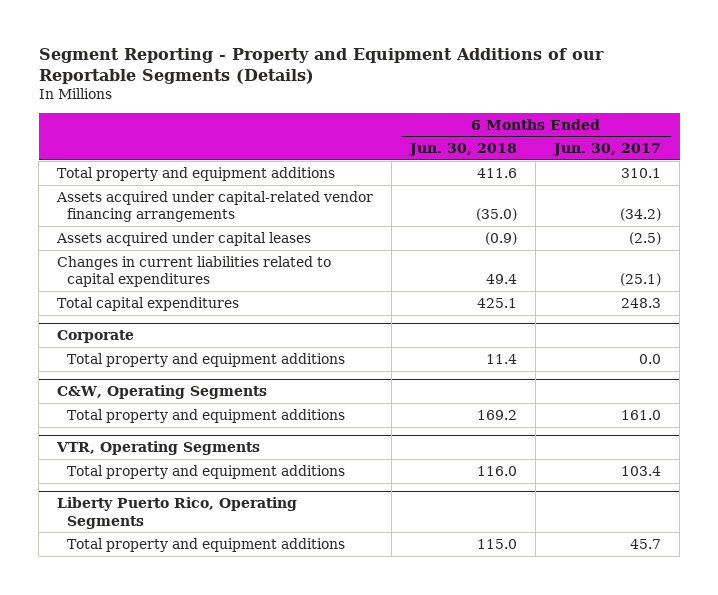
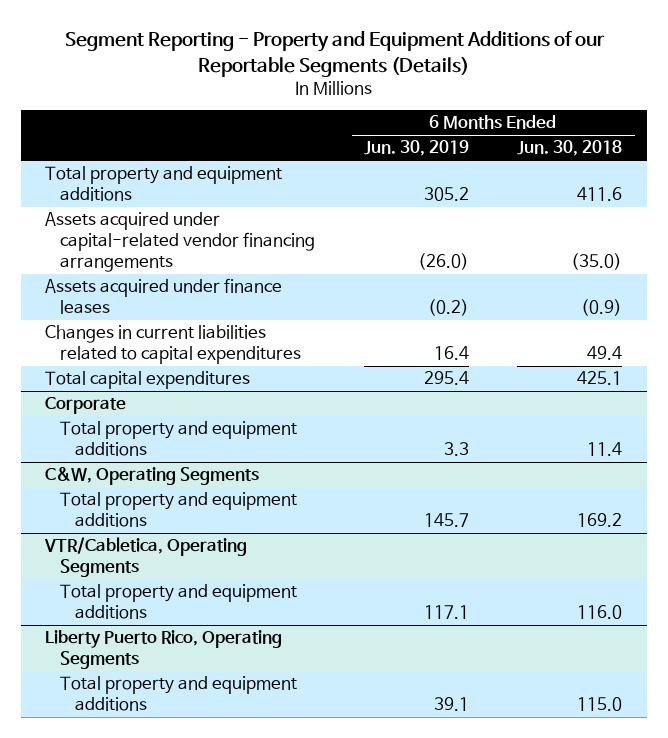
[552,143,662,157] Jun. 30, 2017 -> none
none -> [363,140,469,157] Jun. 30, 2019
[56,231,312,246] Assets acquired under capital leases -> [45,278,283,315] Assets acquired under finance leases
[56,441,261,456] VTR, Operating Segments -> [44,537,248,578] VTR/Cabletica, Operating Segments

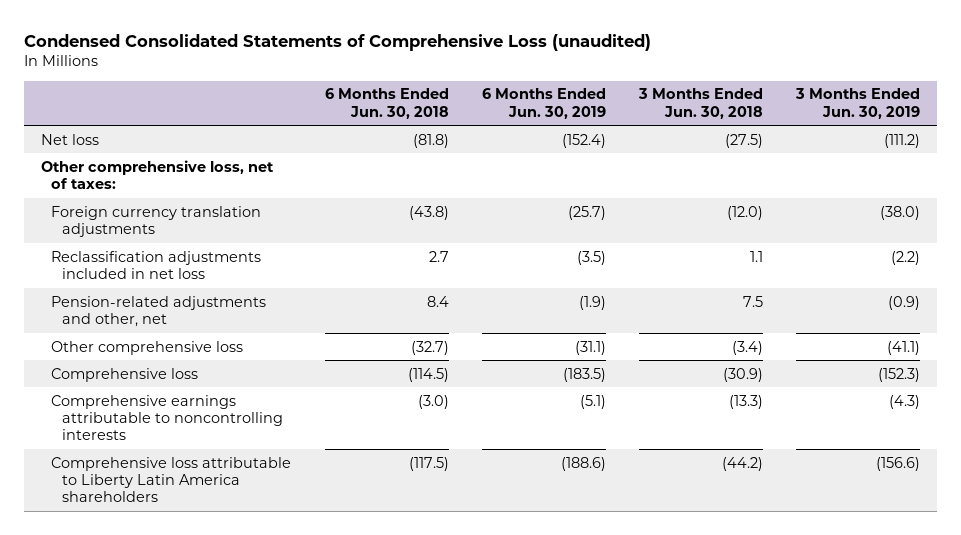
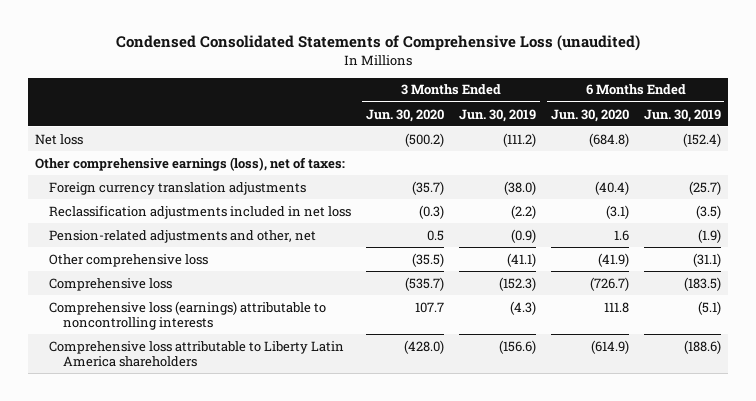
[324,88,449,119] 6 Months Ended Jun. 30, 2018 -> none
[637,88,763,119] 3 Months Ended Jun. 30, 2018 -> none
none -> [365,108,444,122] Jun. 30, 2020
none -> [550,108,629,122] Jun. 30, 2020
[40,159,274,189] Other comprehensive loss, net of taxes: -> [35,156,346,171] Other comprehensive earnings (loss), net of taxes:
[51,394,283,441] Comprehensive earnings attributable to noncontrolling interests -> [49,300,327,330] Comprehensive loss (earnings) attributable to noncontrolling interests

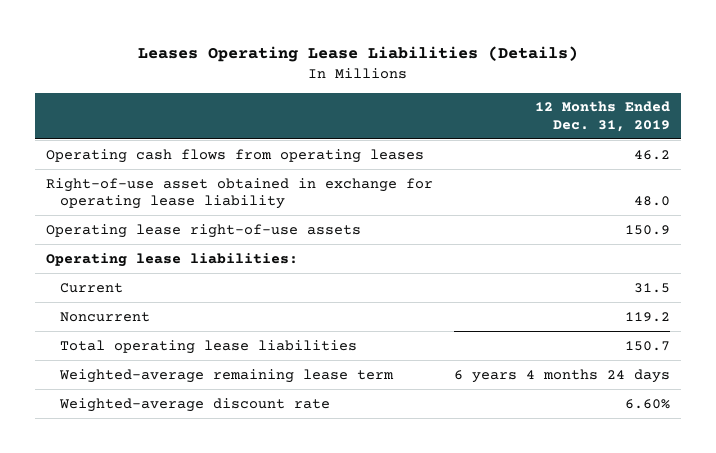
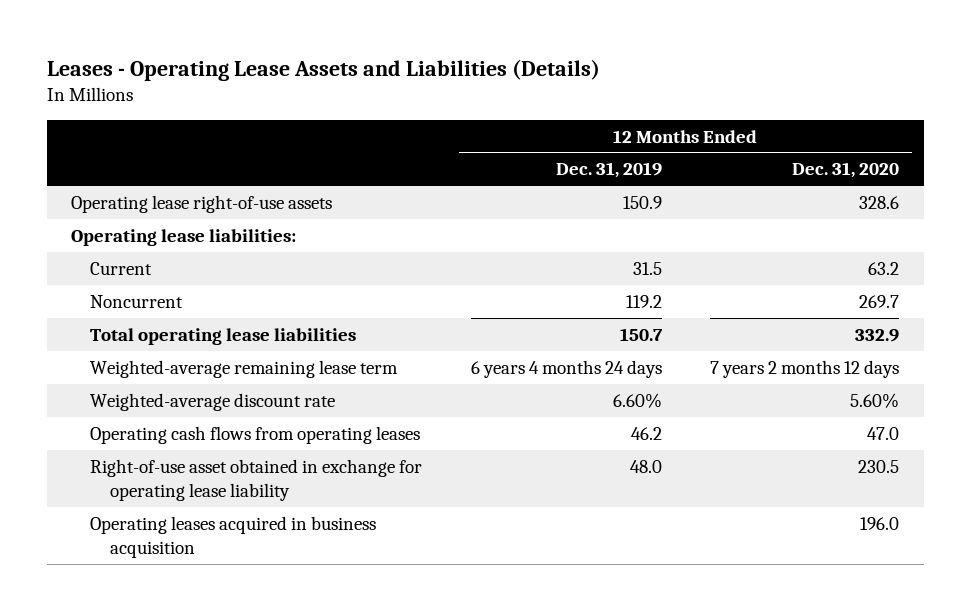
[137,46,578,63] Leases Operating Lease Liabilities (Details) -> [46,58,600,81] Leases - Operating Lease Assets and Liabilities (Details)
none -> [792,162,900,179] Dec. 31, 2020
[45,148,424,163] Operating cash flows from operating leases -> [90,425,421,444] Operating cash flows from operating leases
[45,177,433,209] Right-of-use asset obtained in exchange for operating lease liability -> [90,458,423,502] Right-of-use asset obtained in exchange for operating lease liability
none -> [90,515,377,559] Operating leases acquired in business acquisition

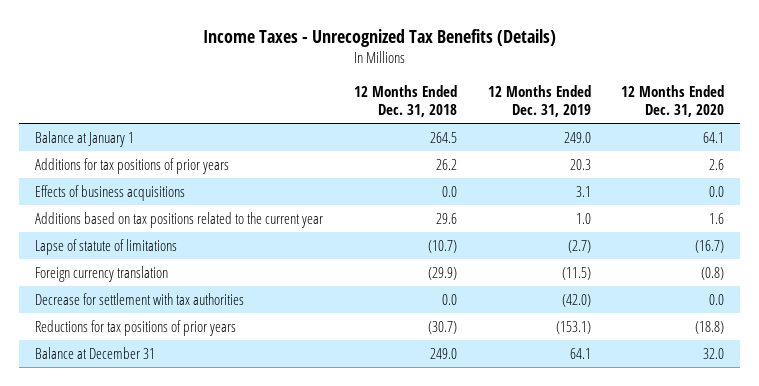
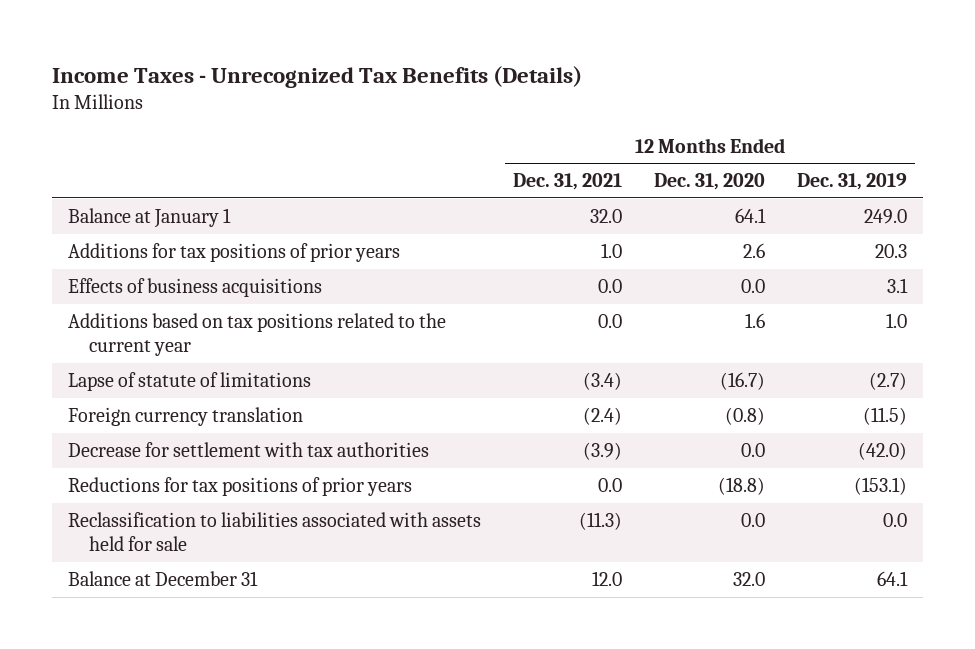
[353,85,457,118] 12 Months Ended Dec. 31, 2018 -> none
none -> [512,173,622,191] Dec. 31, 2021
none -> [68,511,482,552] Reclassification to liabilities associated with assets held for sale

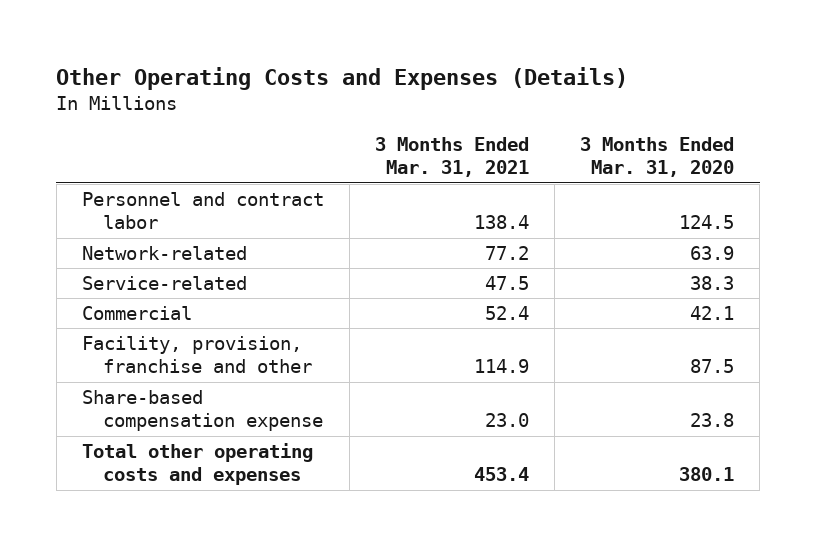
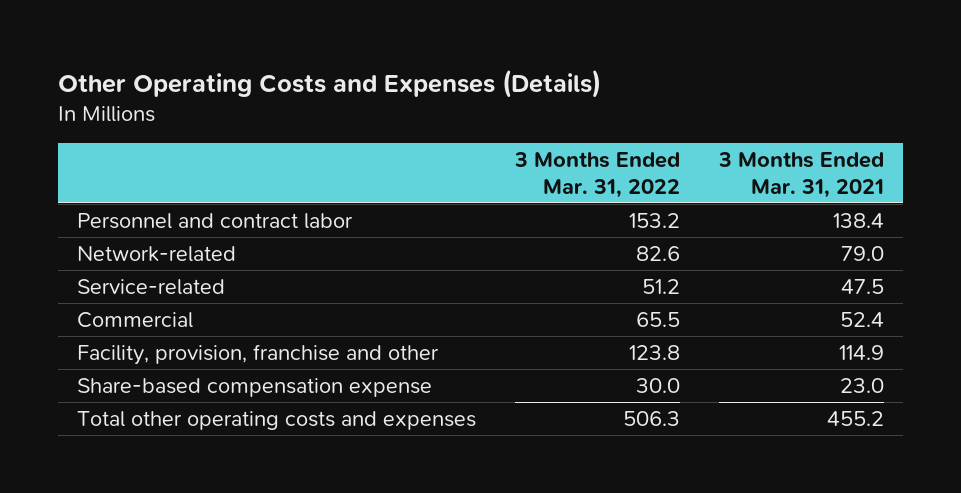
[580,136,735,178] 3 Months Ended Mar. 31, 2020 -> none
none -> [513,152,680,198] 3 Months Ended Mar. 31, 2022
[485,245,530,260] 77.2 -> [840,245,884,261] 79.0
[474,467,530,482] 453.4 -> [826,410,884,426] 455.2

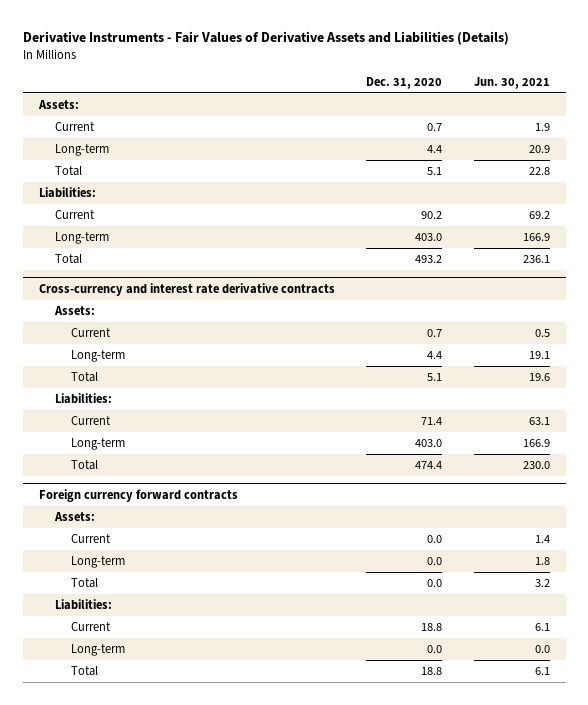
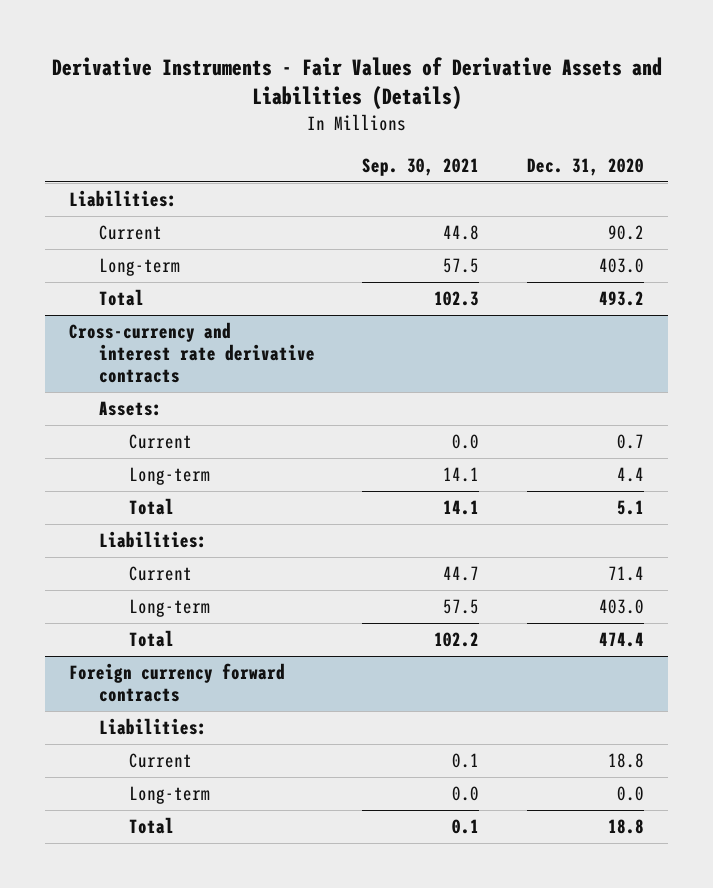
[473,76,550,89] Jun. 30, 2021 -> none
none -> [362,158,480,177] Sep. 30, 2021
[37,100,79,110] Assets: -> none
[54,122,95,132] Current -> none
[54,144,109,157] Long-term -> none
[54,166,82,177] Total -> none
[53,512,95,522] Assets: -> none
[70,534,111,544] Current -> none
[70,556,125,569] Long-term -> none
[70,578,98,589] Total -> none

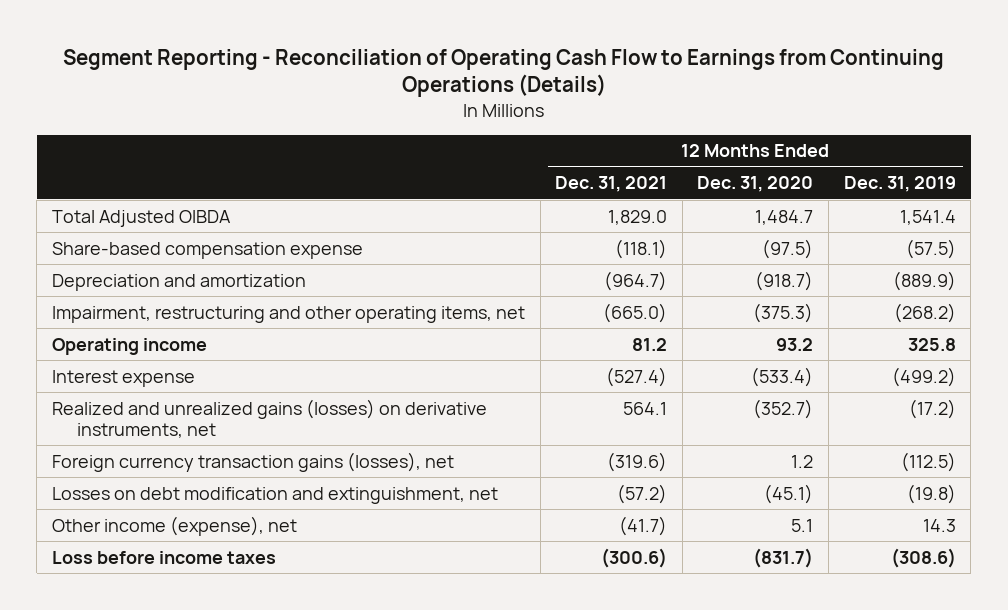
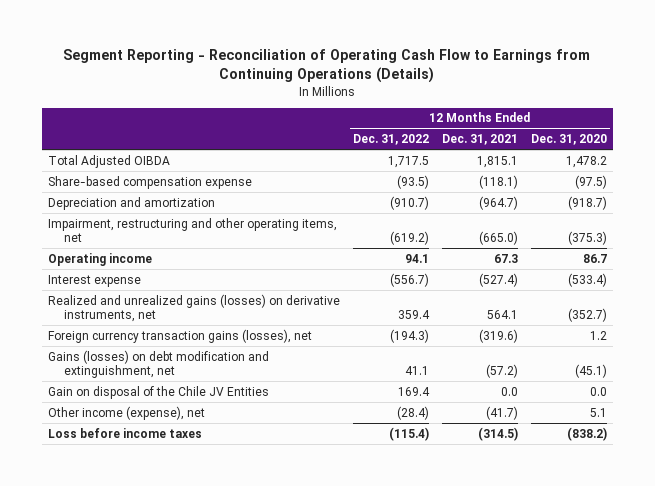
[843,176,956,193] Dec. 31, 2019 -> none
none -> [352,134,429,146] Dec. 31, 2022
[608,209,668,225] 1,829.0 -> [476,155,518,168] 1,815.1
[755,209,814,225] 1,484.7 -> [565,155,607,168] 1,478.2
[632,337,668,351] 81.2 -> [493,253,518,263] 67.3
[776,337,814,351] 93.2 -> [582,253,607,263] 86.7
[51,486,498,504] Losses on debt modification and extinguishment, net -> [48,349,270,378] Gains (losses) on debt modification and extinguishment, net
none -> [48,385,270,399] Gain on disposal of the Chile JV Entities
[601,547,668,568] (300.6) -> [477,426,518,441] (314.5)
[753,547,814,568] (831.7) -> [566,426,607,441] (838.2)

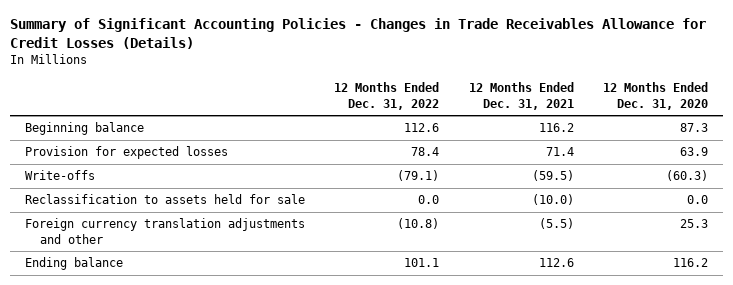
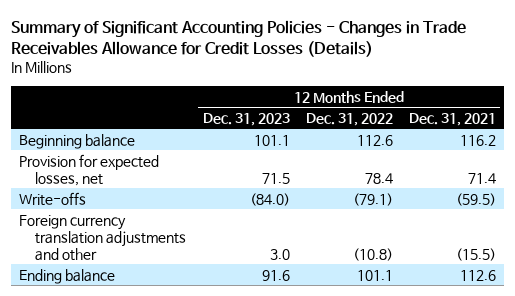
[603,82,709,110] 12 Months Ended Dec. 31, 2020 -> none
none -> [202,112,290,126] Dec. 31, 2023
[24,146,228,160] Provision for expected losses -> [19,153,160,186] Provision for expected losses, net
[24,194,305,205] Reclassification to assets held for sale -> none
[538,218,574,230] (5.5) -> [455,247,496,261] (15.5)

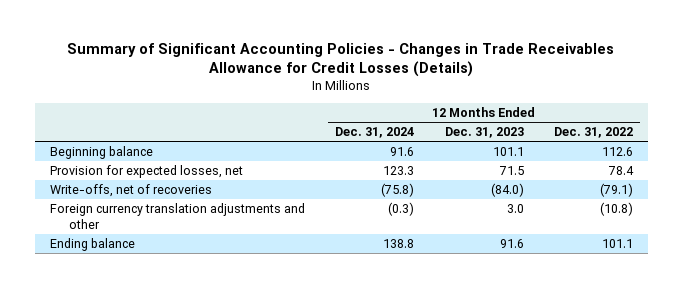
[408,112,496,126] Dec. 31, 2021 -> none
none -> [335,127,415,139] Dec. 31, 2024
[19,191,87,206] Write-offs -> [49,184,212,198] Write-offs, net of recoveries

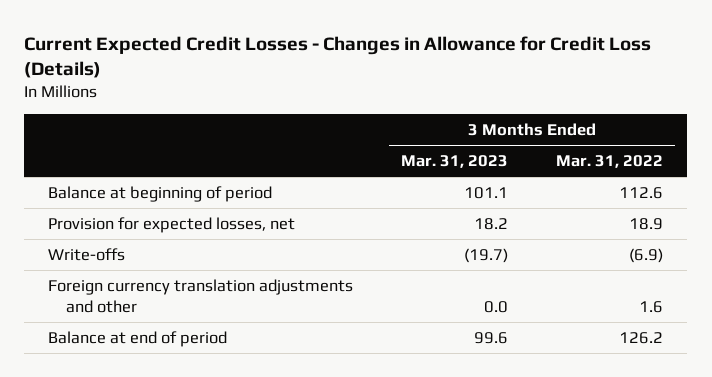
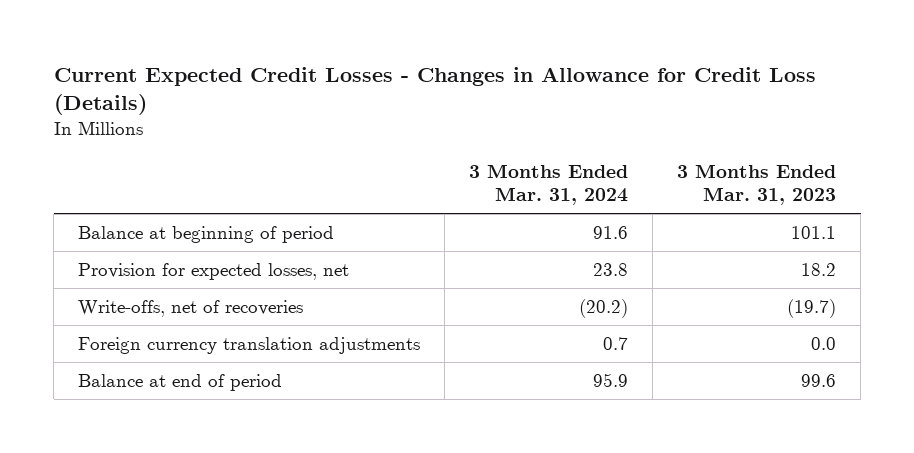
[556,155,664,169] Mar. 31, 2022 -> none
none -> [469,164,629,206] 3 Months Ended Mar. 31, 2024
[48,247,126,261] Write-offs -> [78,299,304,317] Write-offs, net of recoveries
[48,278,354,313] Foreign currency translation adjustments and other -> [78,336,421,354] Foreign currency translation adjustments

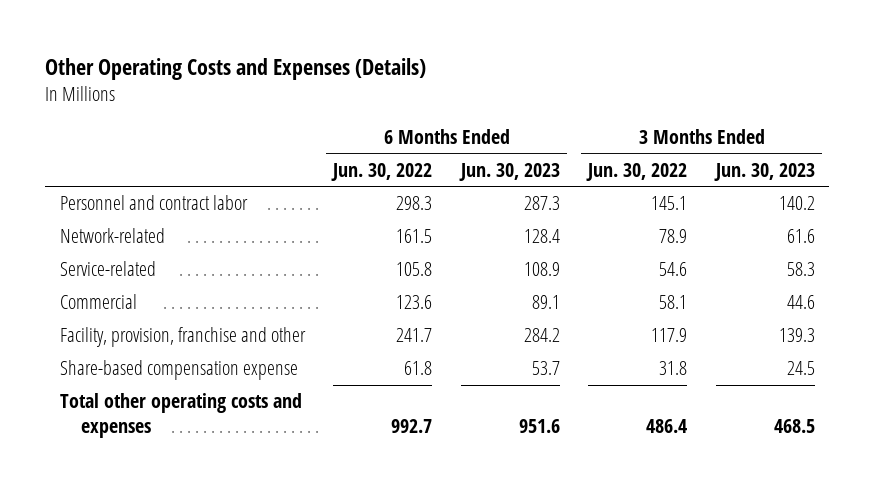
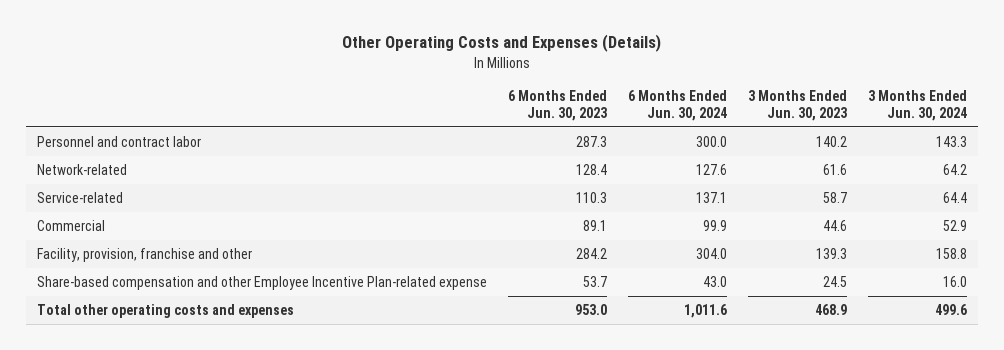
[331,162,433,181] Jun. 30, 2022 -> none
[586,162,688,181] Jun. 30, 2022 -> none
none -> [627,89,727,121] 6 Months Ended Jun. 30, 2024
none -> [868,89,968,121] 3 Months Ended Jun. 30, 2024
[523,262,560,277] 108.9 -> [575,192,607,204] 110.3
[787,262,816,277] 58.3 -> [823,192,848,204] 58.7
[59,360,298,381] Share-based compensation expense -> [36,276,487,291] Share-based compensation and other Employee Incentive Plan-related expense
[518,418,560,433] 951.6 -> [574,304,607,316] 953.0
[774,418,816,433] 468.5 -> [815,304,848,316] 468.9

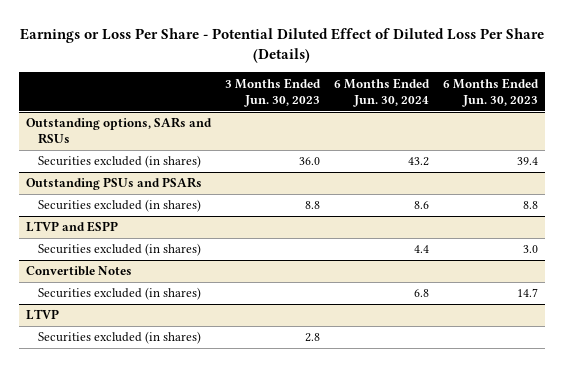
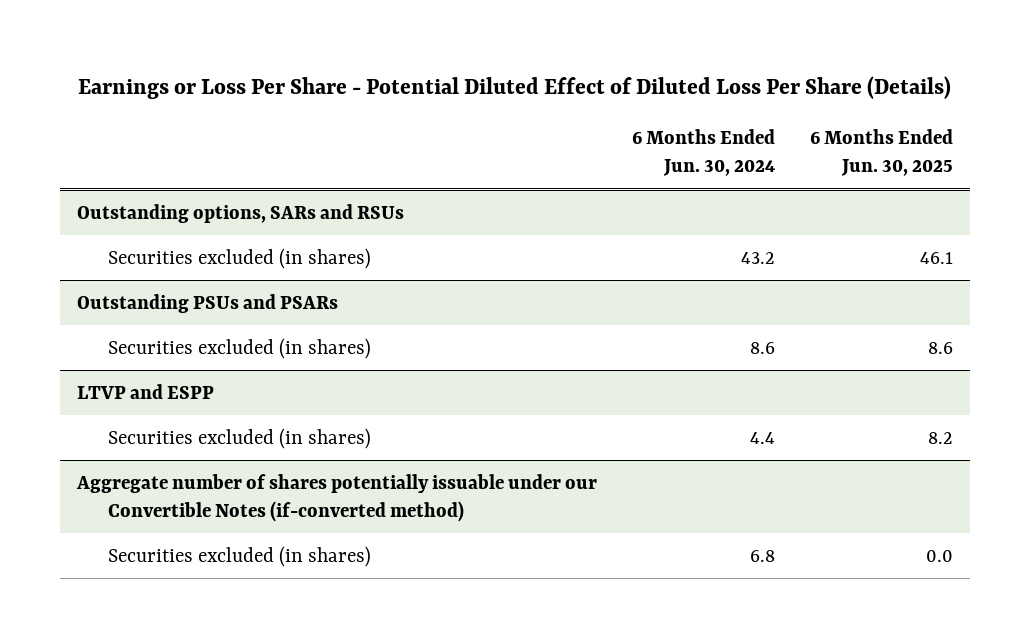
[225,77,322,107] 3 Months Ended Jun. 30, 2023 -> none
[443,77,540,107] 6 Months Ended Jun. 30, 2023 -> none
none -> [809,129,953,177] 6 Months Ended Jun. 30, 2025
[26,266,133,277] Convertible Notes -> [76,473,598,522] Aggregate number of shares potentially issuable under our Convertible Notes (if-converted method)
[26,309,60,321] LTVP -> none
[38,331,202,345] Securities excluded (in shares) -> none

